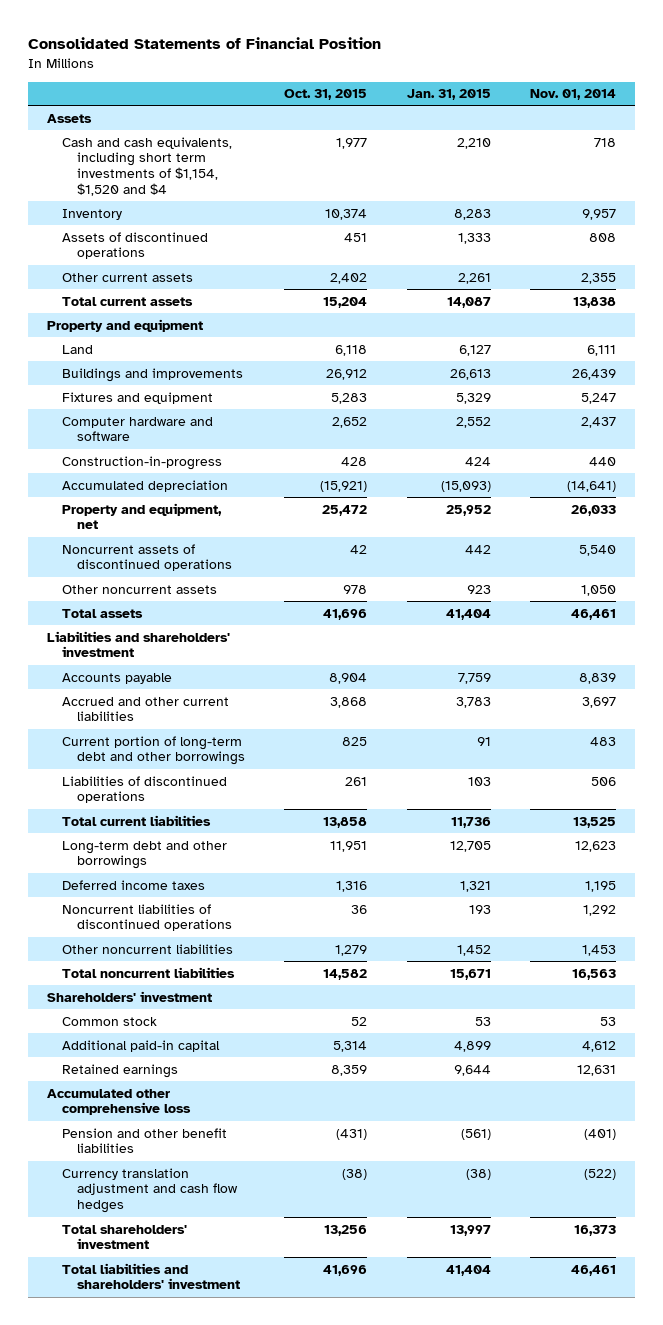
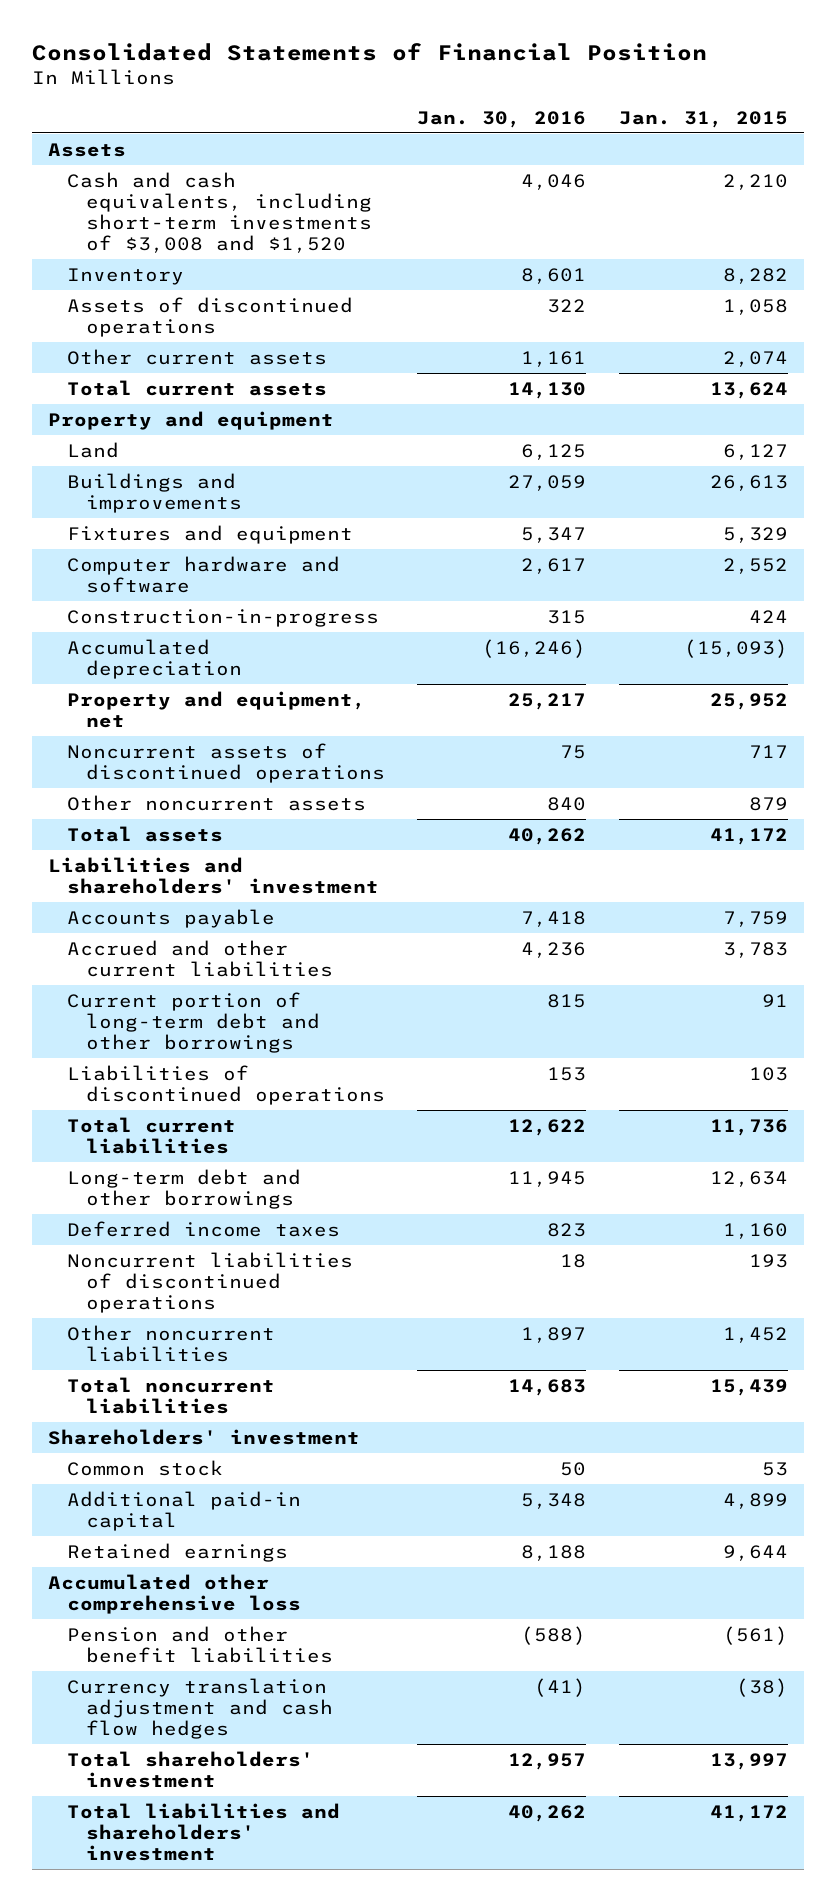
[284,89,368,101] Oct. 31, 2015 -> none
[529,89,616,101] Nov. 01, 2014 -> none
none -> [417,110,587,128] Jan. 30, 2016
[62,136,233,197] Cash and cash equivalents, including short term investments of $1,154, $1,520 and $4 -> [67,171,373,254] Cash and cash equivalents, including short-term investments of $3,008 and $1,520
[453,208,491,220] 8,283 -> [722,267,788,284] 8,282
[457,232,491,244] 1,333 -> [722,298,788,315] 1,058
[457,272,491,284] 2,261 -> [722,350,788,367] 2,074
[446,296,491,308] 14,087 -> [709,381,788,399] 13,624
[464,544,491,554] 442 -> [748,744,788,758] 717
[466,584,491,594] 923 -> [748,796,788,811] 879
[445,608,491,620] 41,404 -> [709,827,788,845] 41,172
[449,840,491,852] 12,705 -> [709,1170,788,1187] 12,634
[459,880,491,892] 1,321 -> [722,1222,788,1239] 1,160
[449,968,491,980] 15,671 -> [709,1378,788,1396] 15,439
[445,1264,491,1276] 41,404 -> [709,1804,788,1822] 41,172

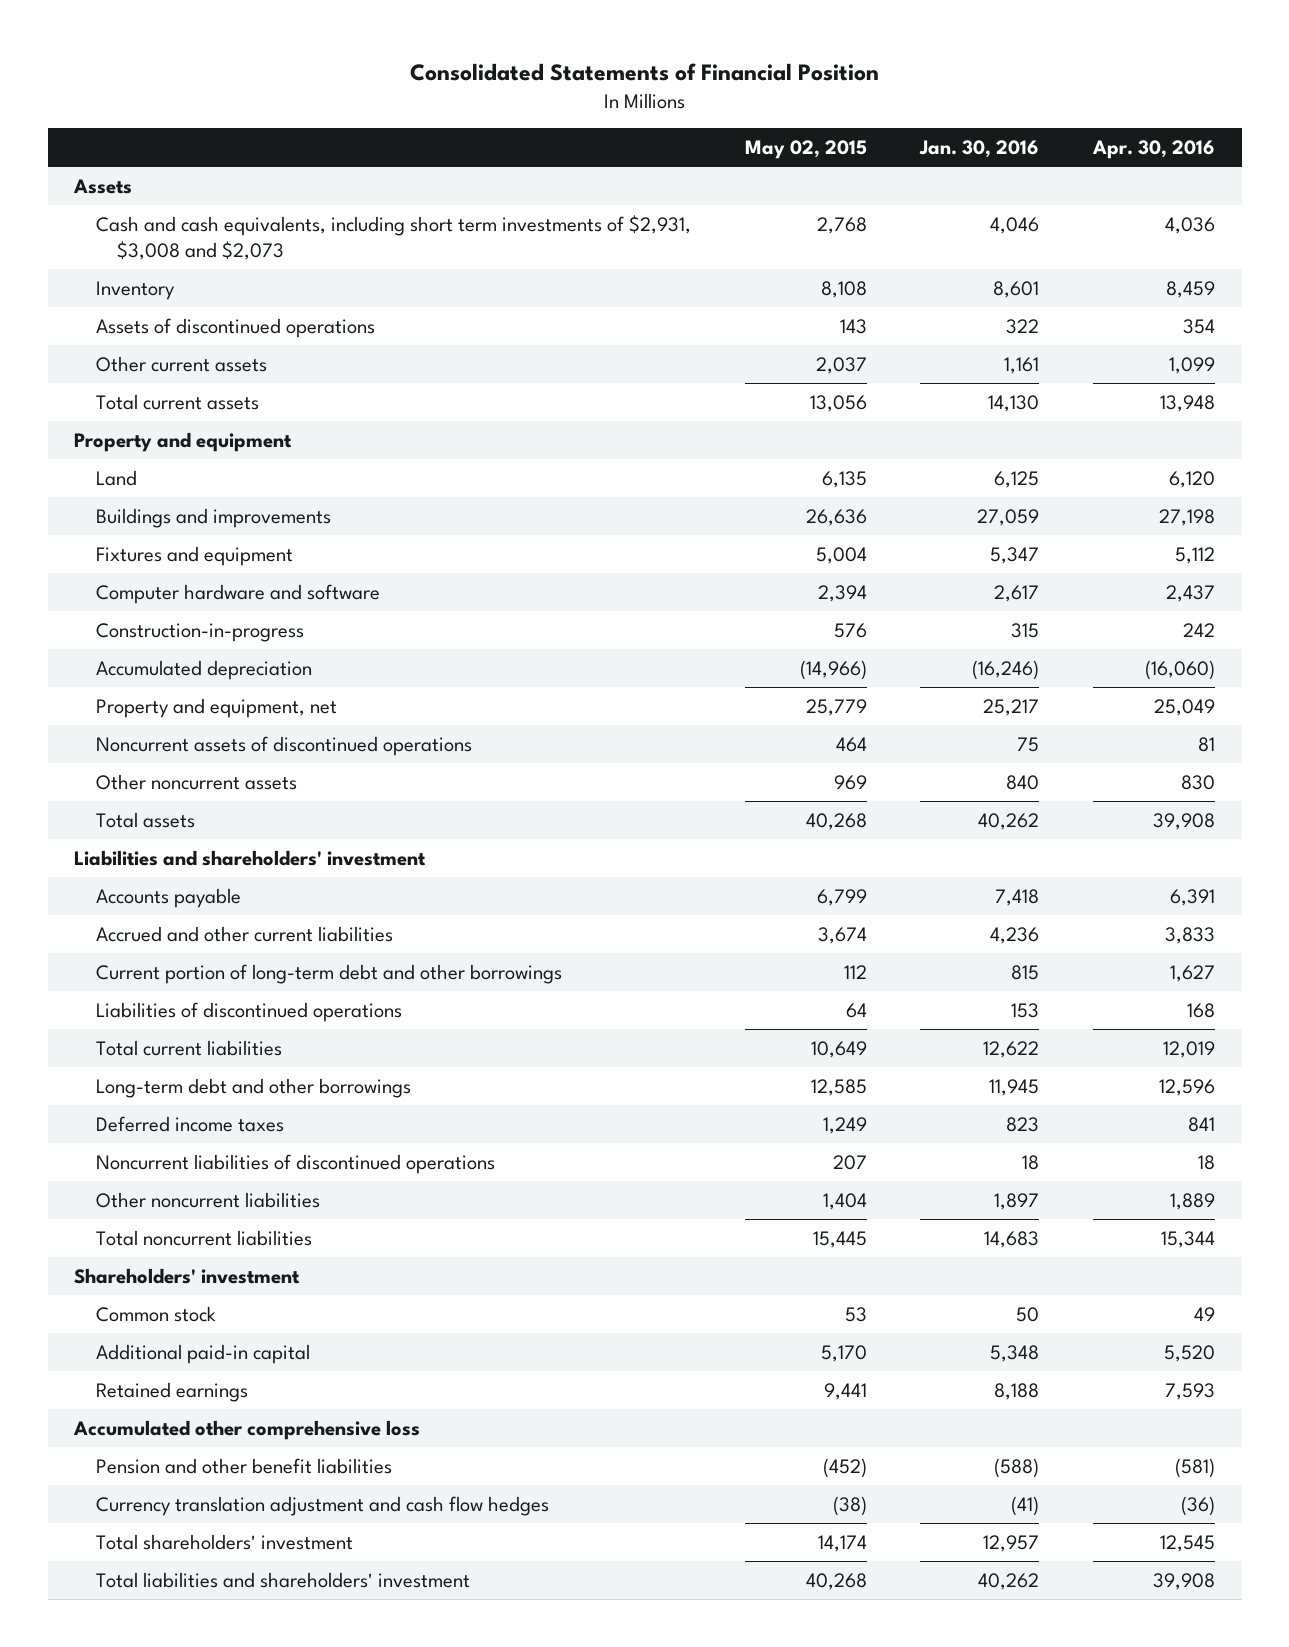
[618,110,788,128] Jan. 31, 2015 -> none
none -> [744,139,867,159] May 02, 2015
none -> [1091,139,1215,159] Apr. 30, 2016
[67,171,373,254] Cash and cash equivalents, including short-term investments of $3,008 and $1,520 -> [95,214,691,261] Cash and cash equivalents, including short term investments of $2,931, $3,008 and $2,073

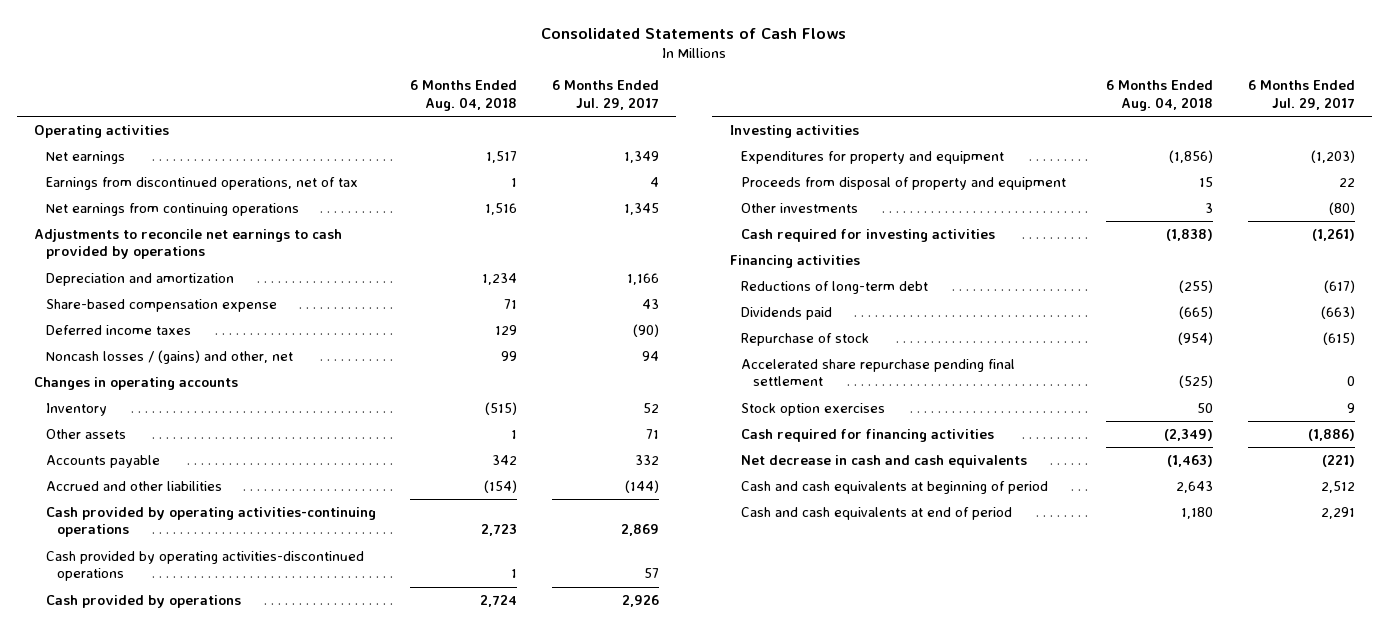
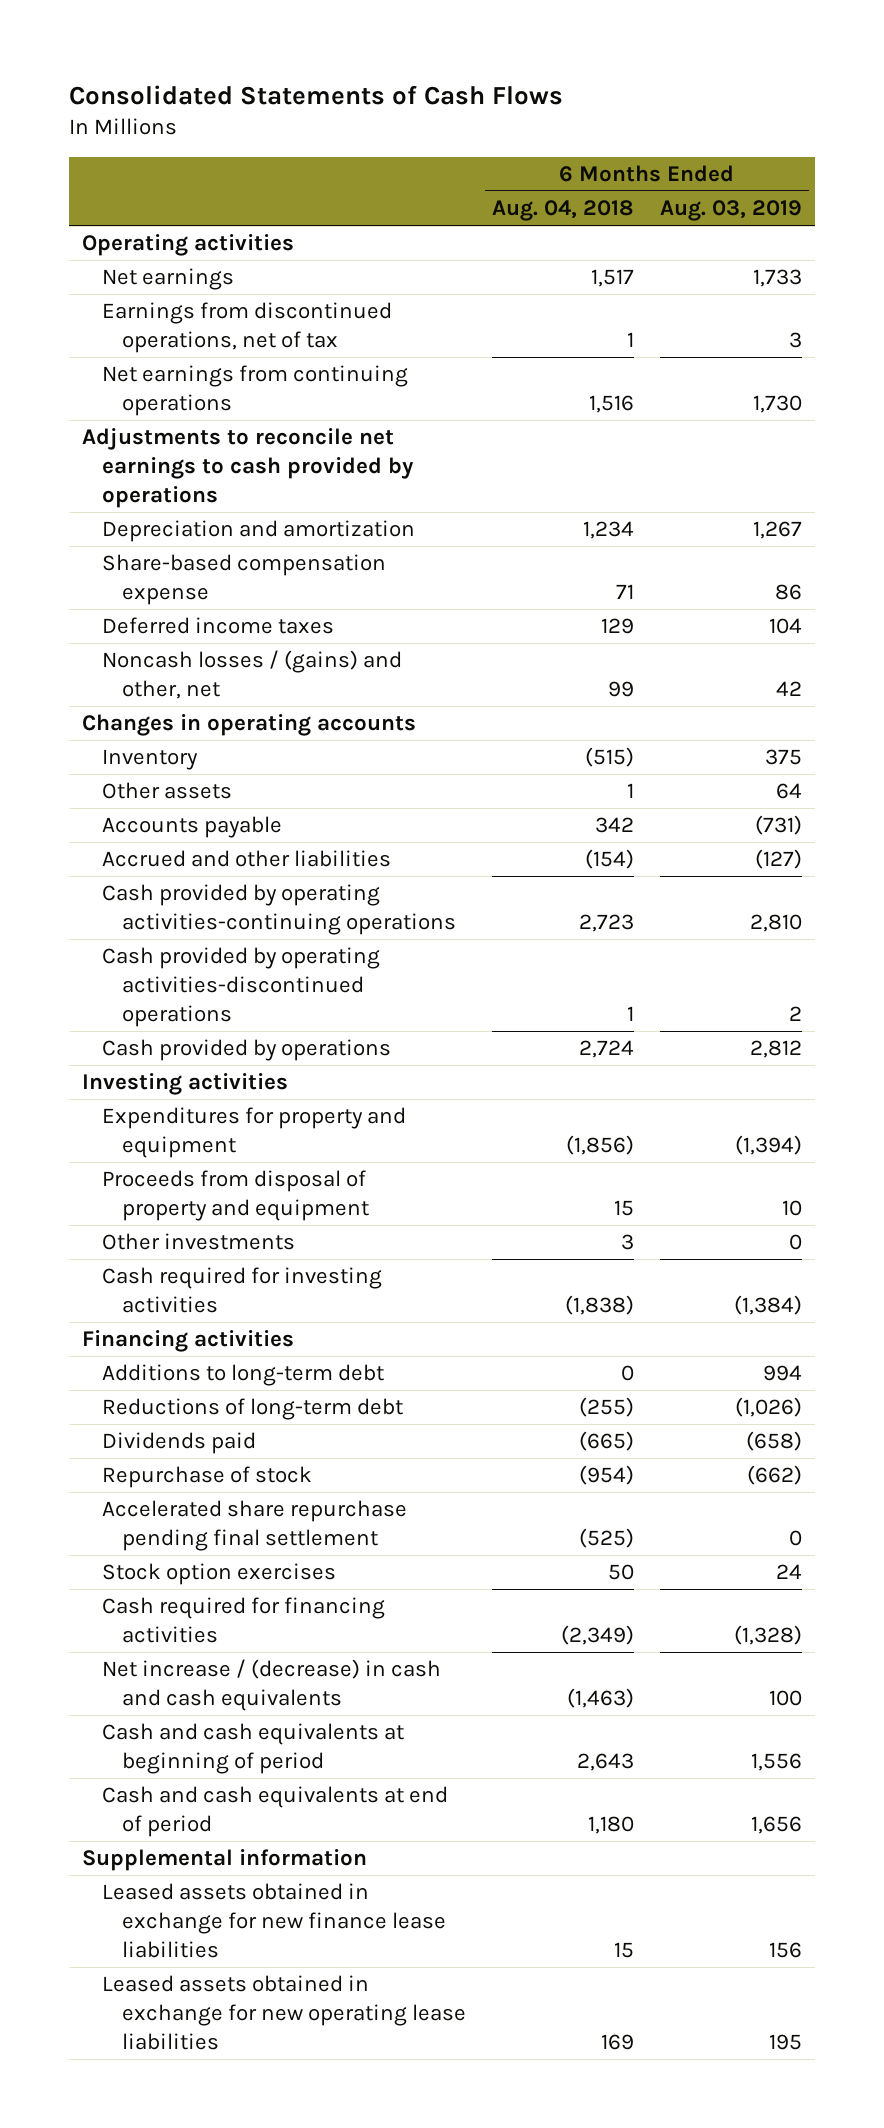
[552,80,660,110] 6 Months Ended Jul. 29, 2017 -> none
none -> [660,200,803,222] Aug. 03, 2019
none -> [101,1364,384,1387] Additions to long-term debt
[741,455,1028,469] Net decrease in cash and cash equivalents -> [101,1659,441,1712] Net increase / (decrease) in cash and cash equivalents
none -> [81,1849,367,1872] Supplemental information
none -> [101,1883,446,1959] Leased assets obtained in exchange for new finance lease liabilities
none -> [101,1975,466,2051] Leased assets obtained in exchange for new operating lease liabilities

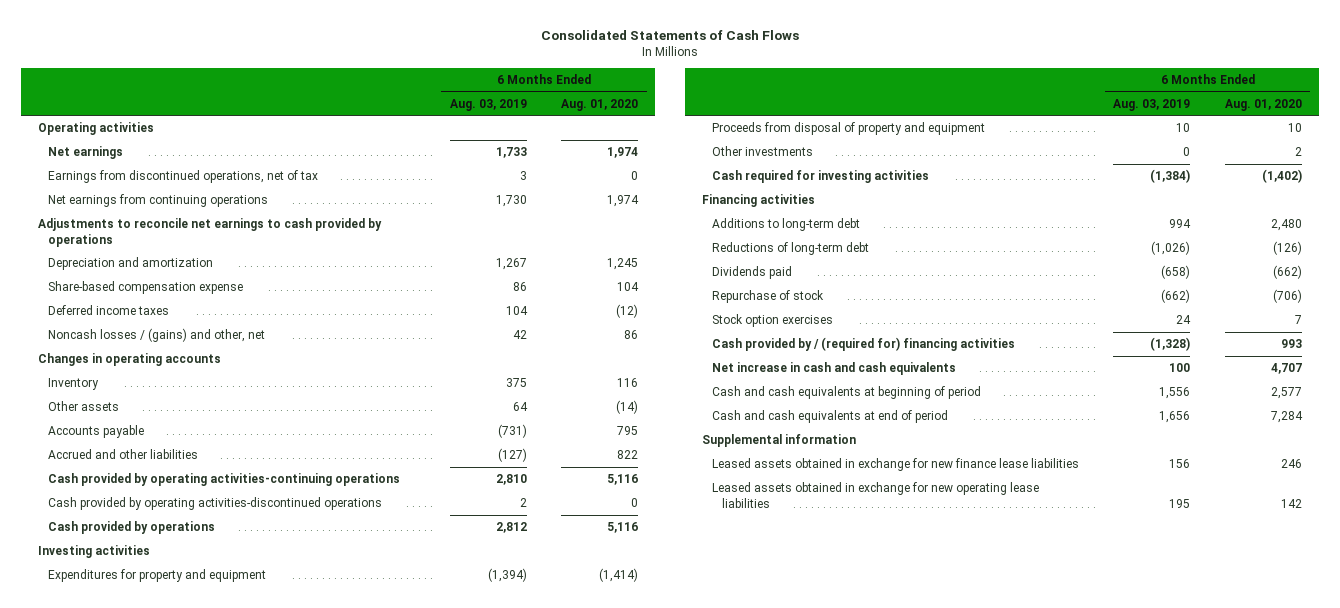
[491,200,634,222] Aug. 04, 2018 -> none
none -> [561,98,639,111] Aug. 01, 2020
[101,1500,407,1552] Accelerated share repurchase pending final settlement -> none
[101,1597,385,1644] Cash required for financing activities -> [712,337,1016,352] Cash provided by / (required for) financing activities
[101,1659,441,1712] Net increase / (decrease) in cash and cash equivalents -> [712,362,957,376] Net increase in cash and cash equivalents

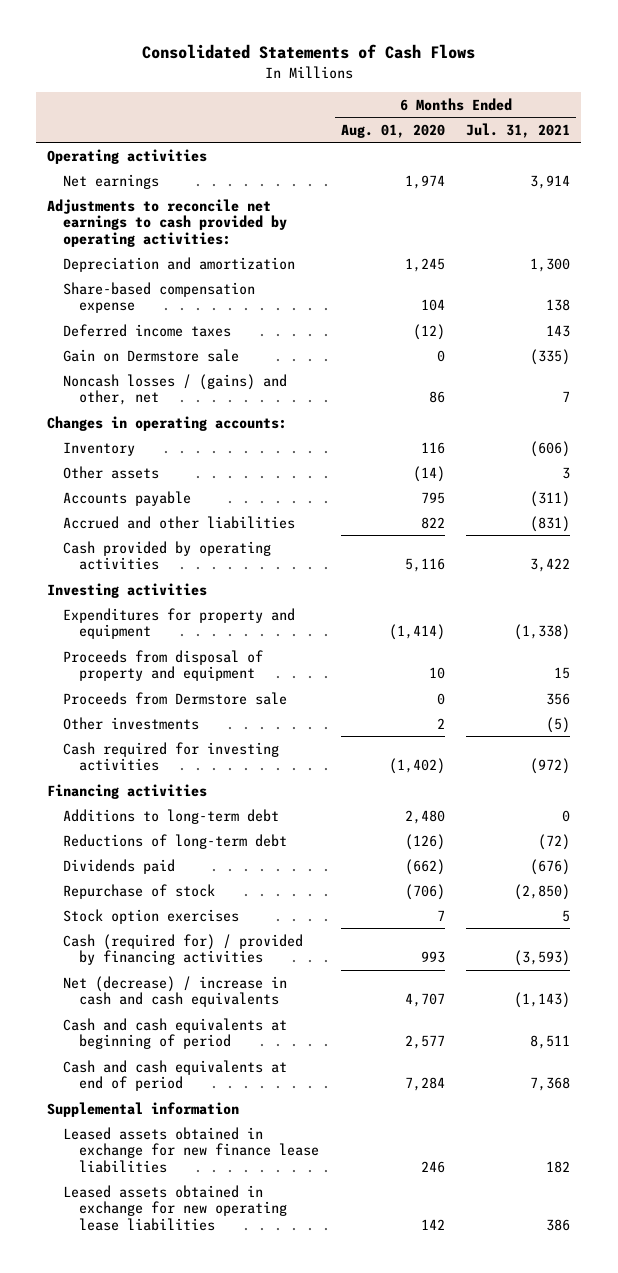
[449,98,527,111] Aug. 03, 2019 -> none
none -> [466,122,571,138] Jul. 31, 2021
[48,170,319,184] Earnings from discontinued operations, net of tax -> none
[48,194,269,208] Net earnings from continuing operations -> none
[38,218,383,247] Adjustments to reconcile net earnings to cash provided by operations -> [47,198,287,247] Adjustments to reconcile net earnings to cash provided by operating activities:
none -> [62,348,239,362] Gain on Dermstore sale
[38,353,222,367] Changes in operating accounts -> [47,415,288,431] Changes in operating accounts:
[48,473,401,487] Cash provided by operating activities-continuing operations -> none
[48,497,383,511] Cash provided by operating activities-discontinued operations -> none
[48,521,216,535] Cash provided by operations -> [62,540,271,571] Cash provided by operating activities
none -> [62,691,287,705] Proceeds from Dermstore sale
[712,337,1016,352] Cash provided by / (required for) financing activities -> [62,933,303,966] Cash (required for) / provided by financing activities
[712,362,957,376] Net increase in cash and cash equivalents -> [62,975,287,1008] Net (decrease) / increase in cash and cash equivalents

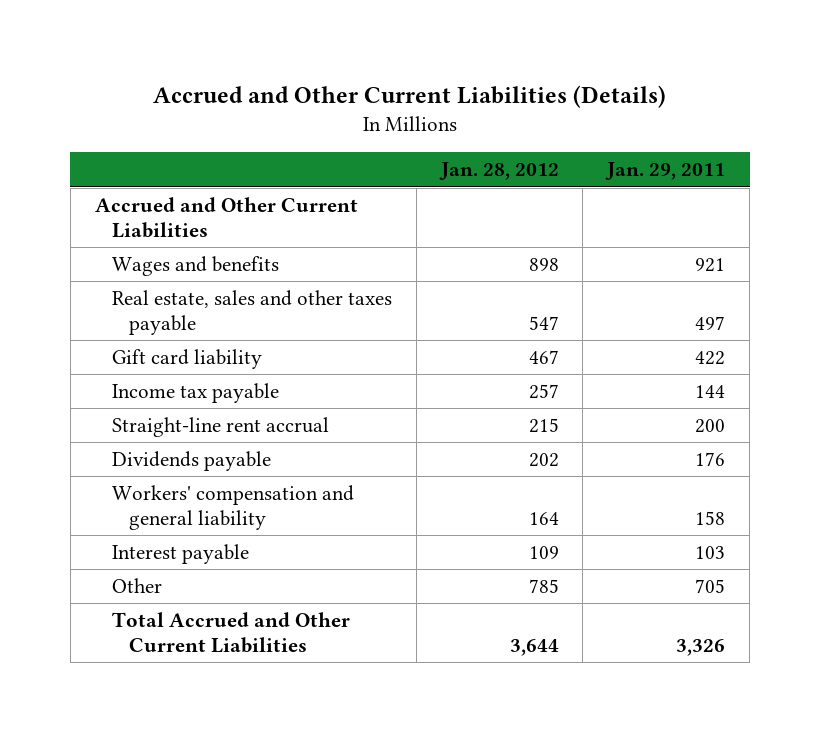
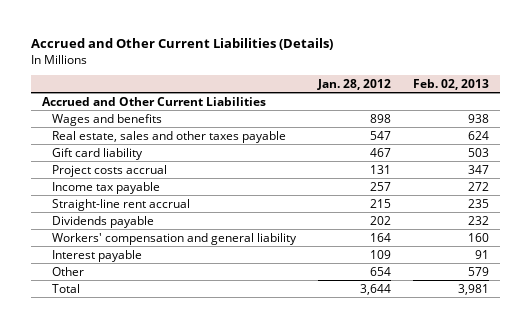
[605,162,726,181] Jan. 29, 2011 -> none
none -> [412,78,489,90] Feb. 02, 2013
none -> [51,164,167,177] Project costs accrual
[528,579,559,594] 785 -> [369,266,391,276] 654
[111,612,350,654] Total Accrued and Other Current Liabilities -> [51,283,80,293] Total

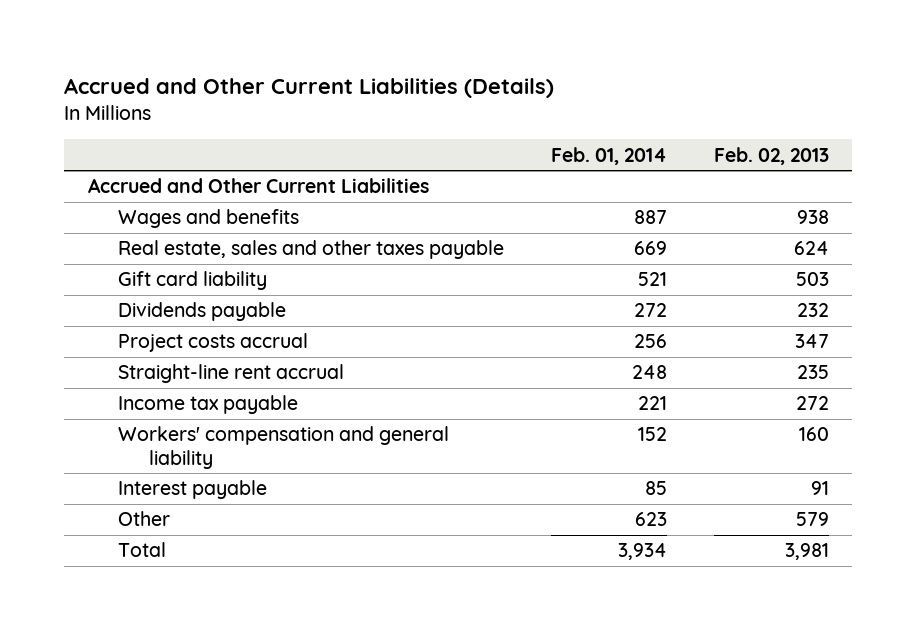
[316,78,391,90] Jan. 28, 2012 -> none
none -> [551,146,668,165] Feb. 01, 2014
[51,215,154,228] Dividends payable -> [118,302,287,322] Dividends payable
[51,181,160,194] Income tax payable -> [118,395,299,415] Income tax payable

